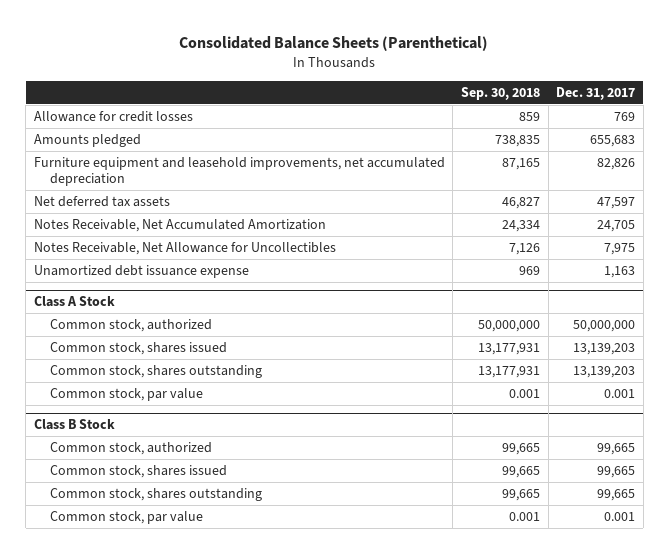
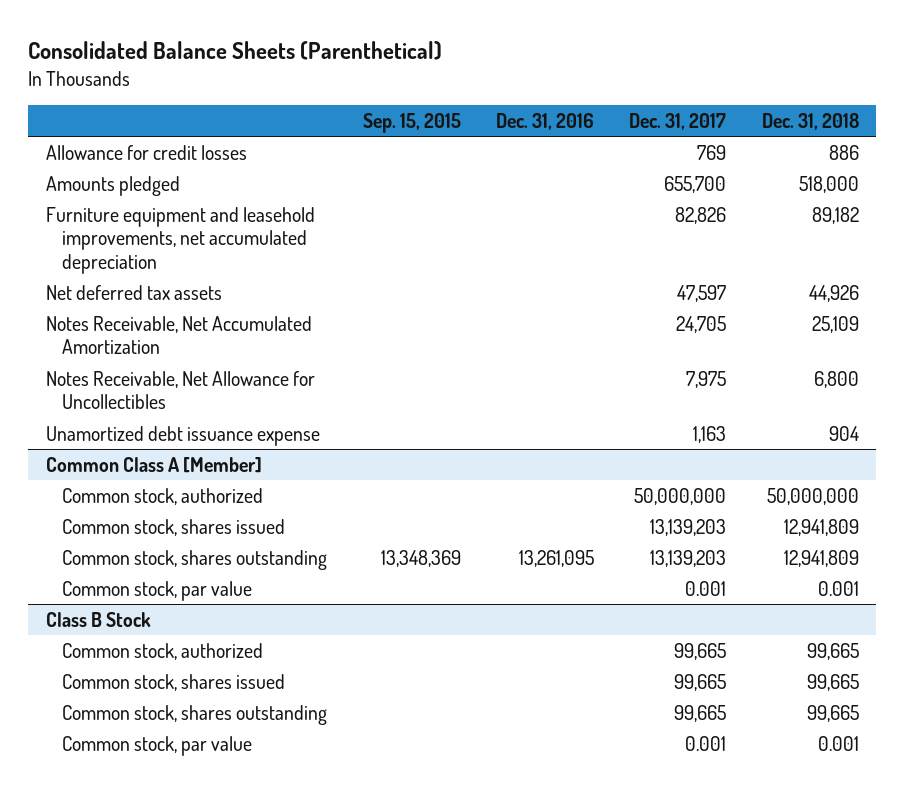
[460,86,540,100] Sep. 30, 2018 -> none
none -> [362,113,461,134] Sep. 15, 2015
none -> [495,113,594,131] Dec. 31, 2016
none -> [761,113,859,131] Dec. 31, 2018
[590,135,636,148] 655,683 -> [664,175,727,193] 655,700
[33,296,115,308] Class A Stock -> [46,456,263,473] Common Class A [Member]

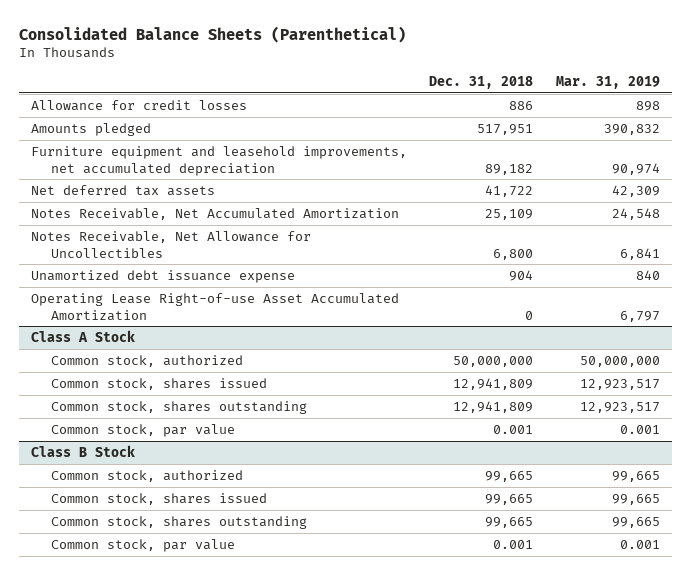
[362,113,461,134] Sep. 15, 2015 -> none
[495,113,594,131] Dec. 31, 2016 -> none
[629,113,727,131] Dec. 31, 2017 -> none
none -> [556,76,661,90] Mar. 31, 2019
[798,175,859,193] 518,000 -> [477,123,534,135] 517,951
[808,284,859,302] 44,926 -> [485,184,534,197] 41,722
none -> [30,292,399,321] Operating Lease Right-of-use Asset Accumulated Amortization
[46,456,263,473] Common Class A [Member] -> [30,329,135,342] Class A Stock

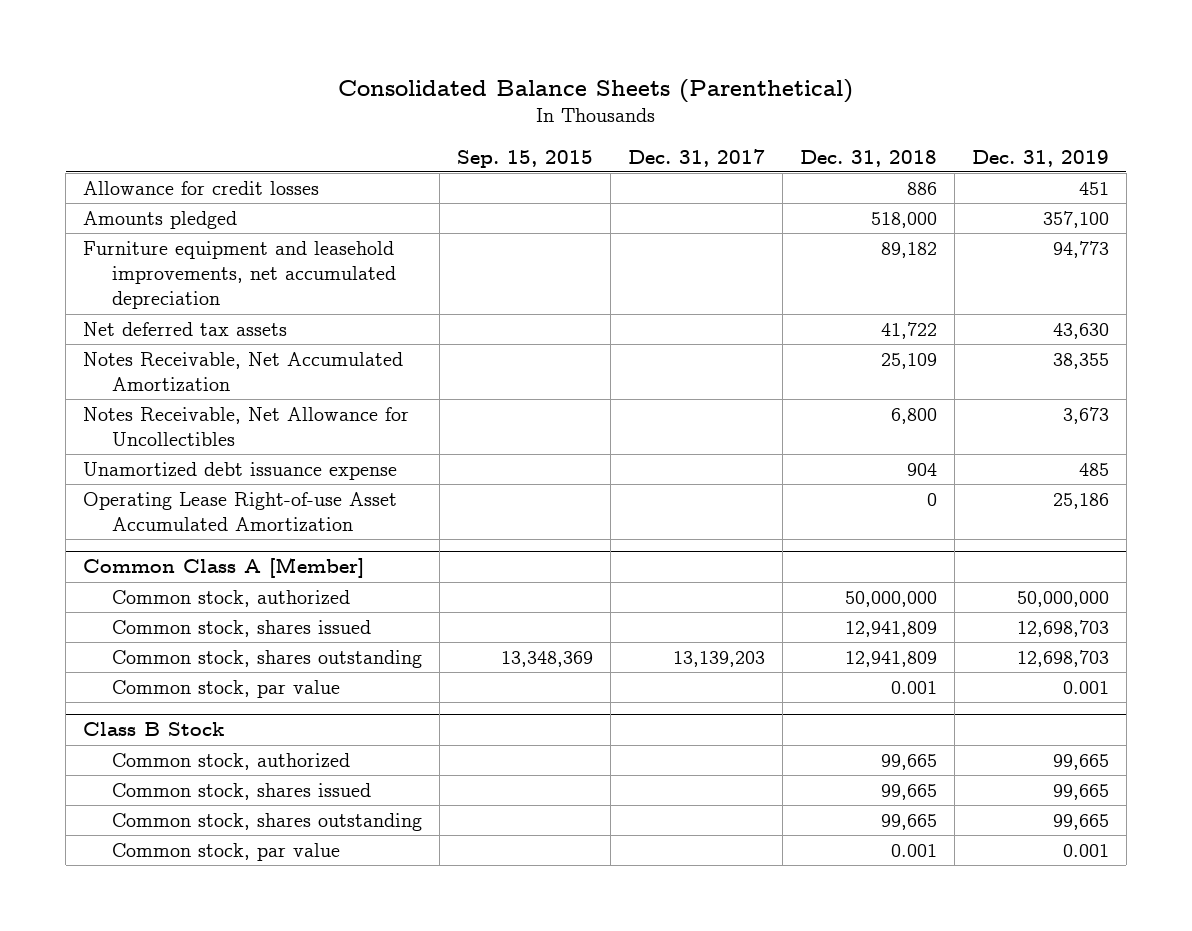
[556,76,661,90] Mar. 31, 2019 -> none
none -> [457,149,594,168] Sep. 15, 2015
none -> [628,148,766,167] Dec. 31, 2017
none -> [971,149,1109,167] Dec. 31, 2019
[477,123,534,135] 517,951 -> [870,211,937,228] 518,000
[30,329,135,342] Class A Stock -> [83,557,365,579] Common Class A [Member]

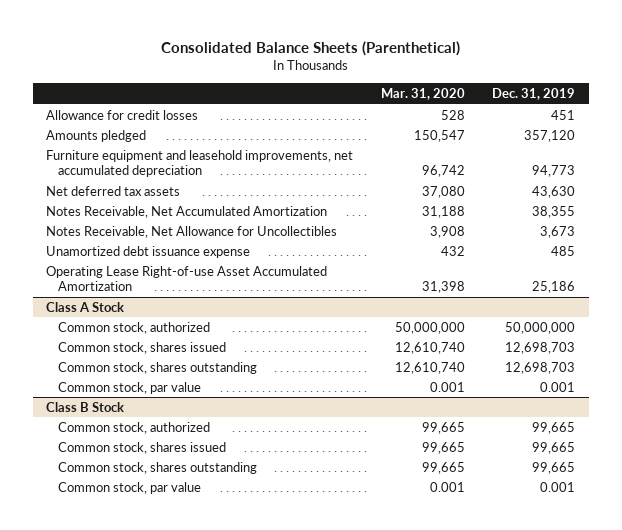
[457,149,594,168] Sep. 15, 2015 -> none
[628,148,766,167] Dec. 31, 2017 -> none
[799,149,937,167] Dec. 31, 2018 -> none
none -> [380,88,465,101] Mar. 31, 2020
[1042,210,1109,228] 357,100 -> [524,129,576,142] 357,120
[83,557,365,579] Common Class A [Member] -> [46,301,125,312] Class A Stock

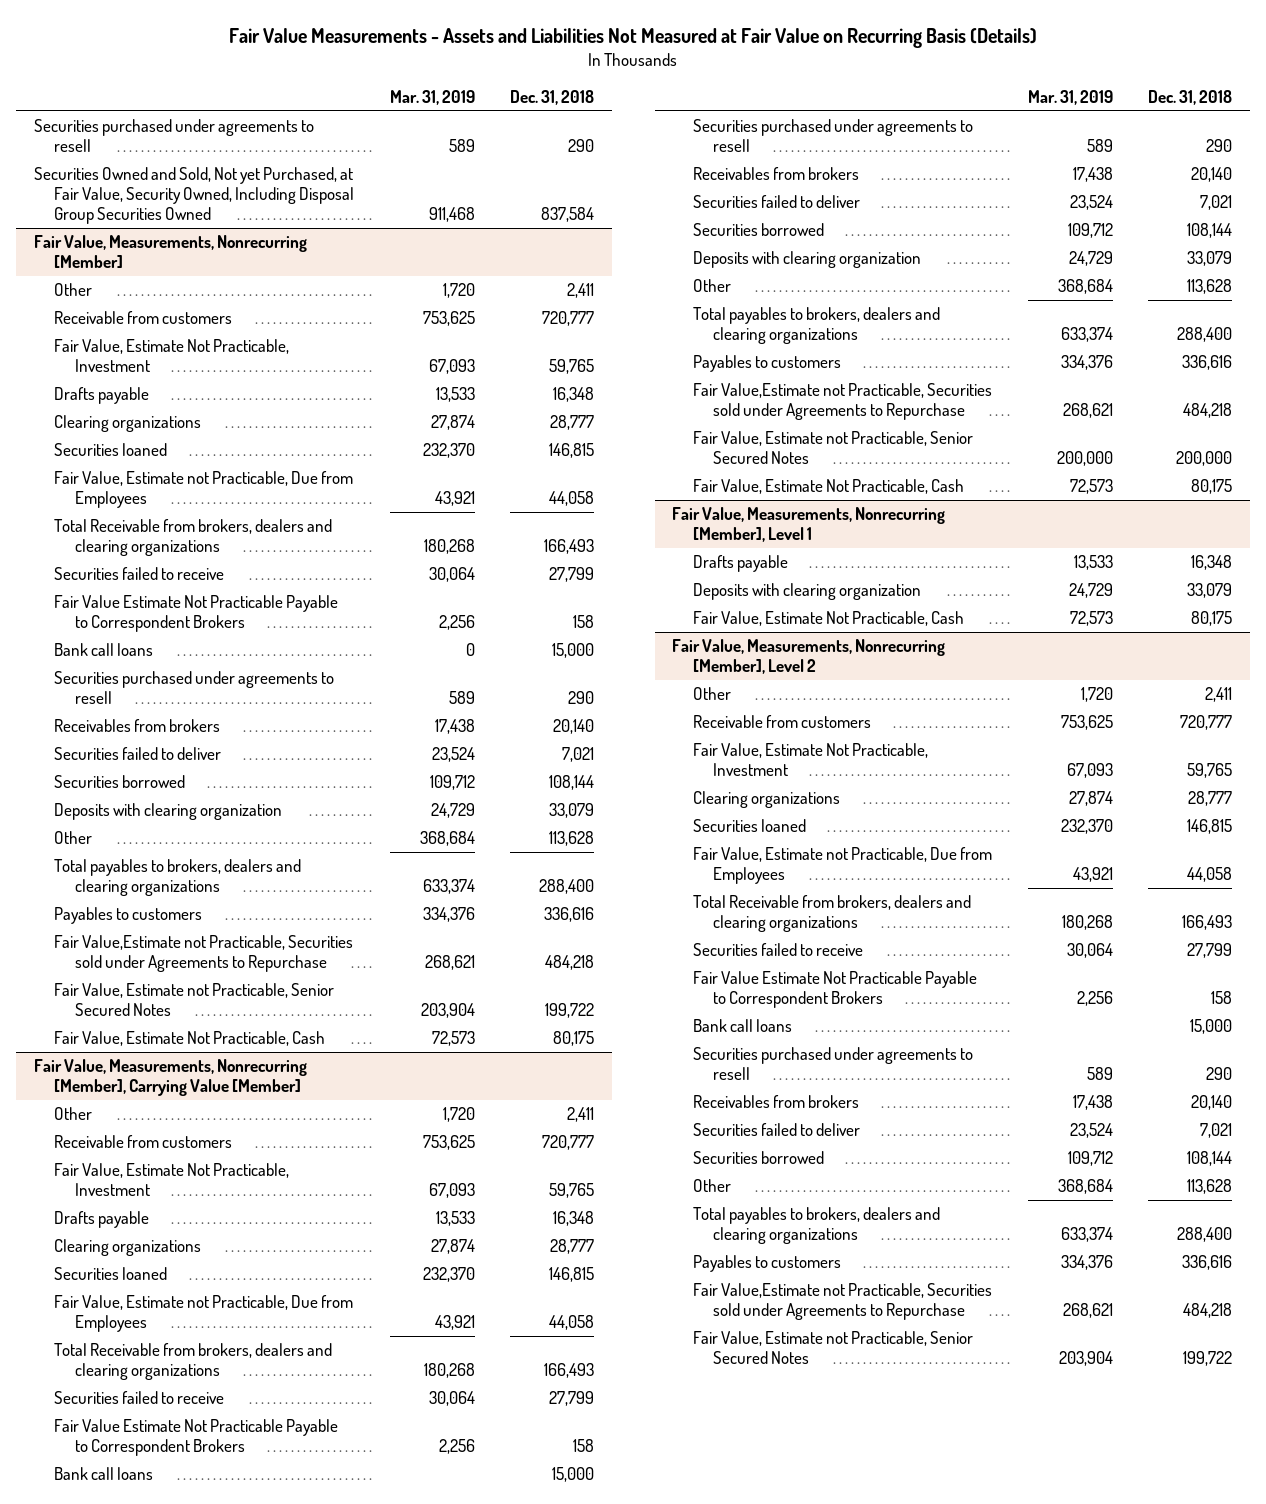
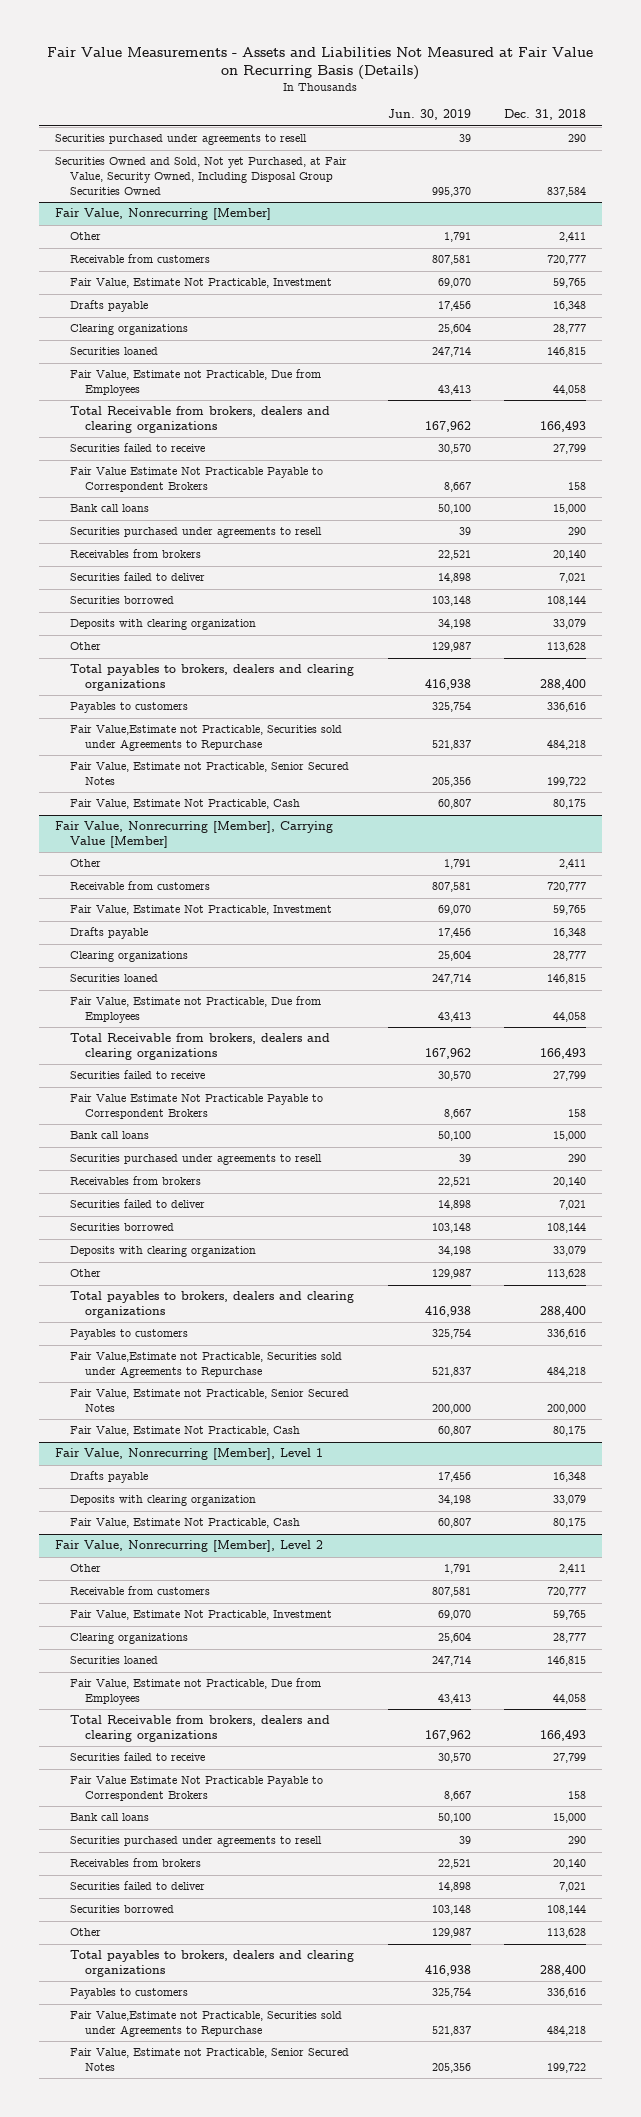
[389,90,475,106] Mar. 31, 2019 -> none
none -> [387,109,471,121] Jun. 30, 2019
[34,235,308,269] Fair Value, Measurements, Nonrecurring [Member] -> [55,208,272,221] Fair Value, Nonrecurring [Member]
[34,1059,308,1097] Fair Value, Measurements, Nonrecurring [Member], Carrying Value [Member] -> [55,821,334,849] Fair Value, Nonrecurring [Member], Carrying Value [Member]
[672,507,946,543] Fair Value, Measurements, Nonrecurring [Member], Level 1 -> [55,1448,324,1461] Fair Value, Nonrecurring [Member], Level 1
[672,639,946,675] Fair Value, Measurements, Nonrecurring [Member], Level 2 -> [55,1540,324,1553] Fair Value, Nonrecurring [Member], Level 2

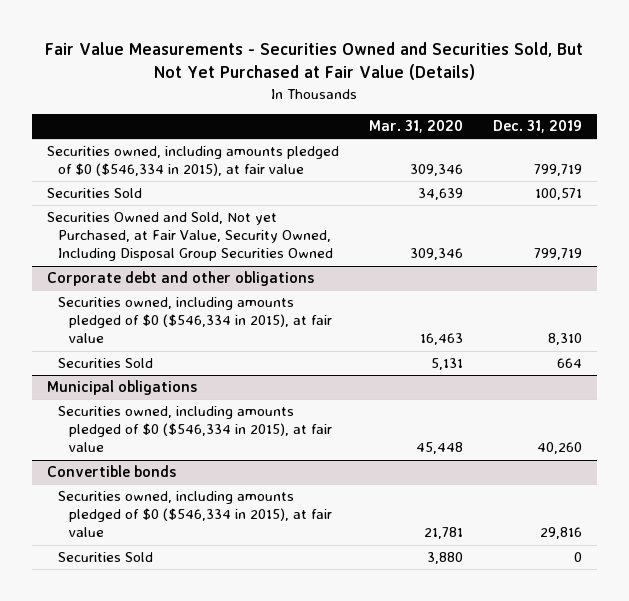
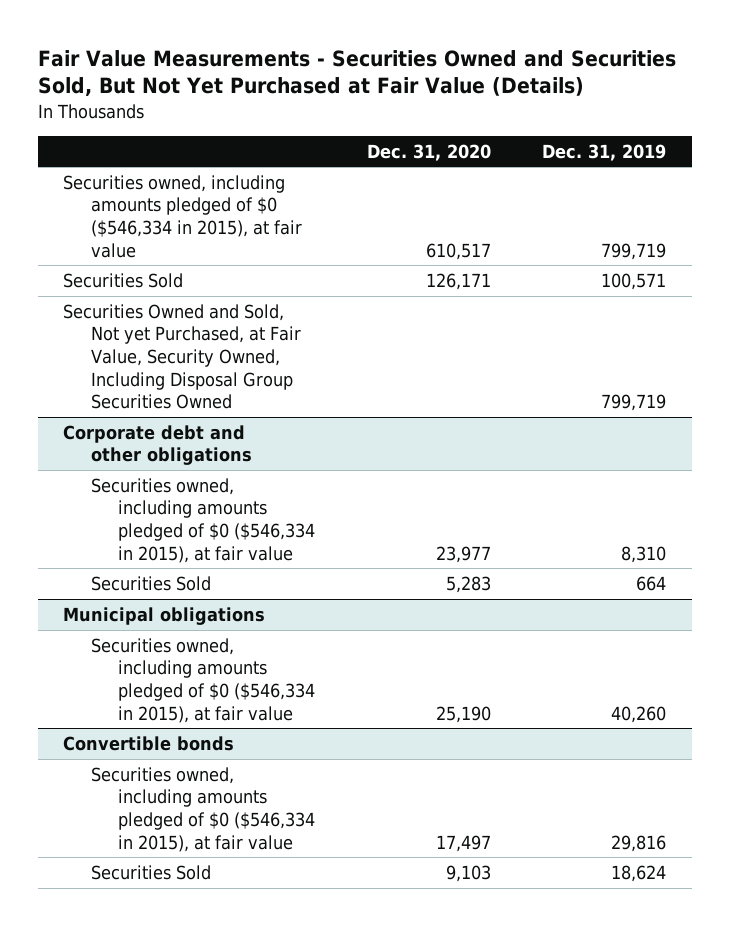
[368,119,463,133] Mar. 31, 2020 -> none
none -> [366,143,491,161] Dec. 31, 2020
[573,552,582,563] 0 -> [610,864,666,882] 18,624

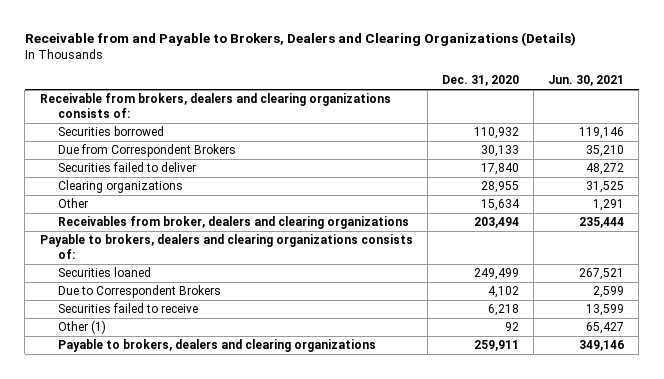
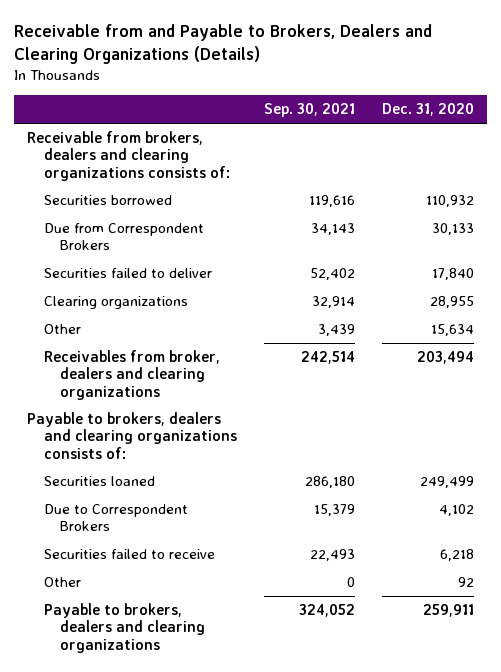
[548,75,625,87] Jun. 30, 2021 -> none
none -> [263,103,355,118] Sep. 30, 2021
[58,320,107,335] Other (1) -> [43,577,81,588] Other

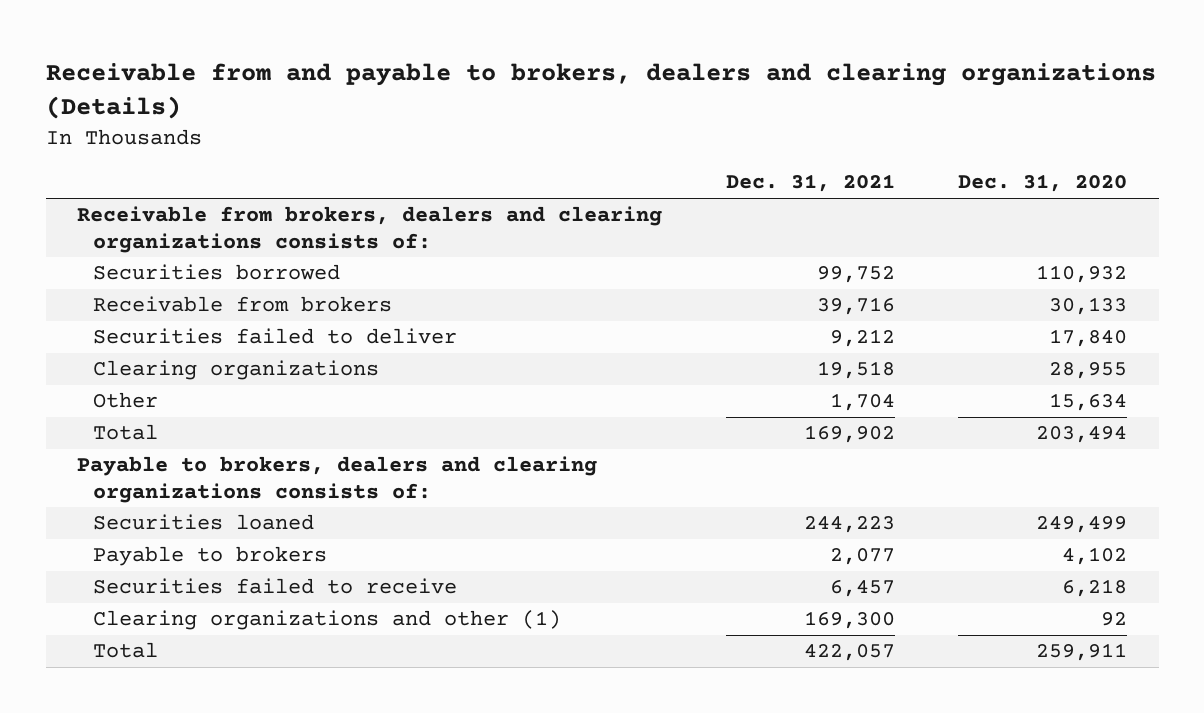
[13,23,432,65] Receivable from and Payable to Brokers, Dealers and Clearing Organizations (Details) -> [45,62,1156,120] Receivable from and payable to brokers, dealers and clearing organizations (Details)
[263,103,355,118] Sep. 30, 2021 -> none
none -> [725,174,895,193] Dec. 31, 2021
[43,223,204,251] Due from Correspondent Brokers -> [93,296,393,313] Receivable from brokers
[43,350,220,400] Receivables from broker, dealers and clearing organizations -> [93,424,159,441] Total
[43,504,188,532] Due to Correspondent Brokers -> [93,546,328,567] Payable to brokers
[43,577,81,588] Other -> [93,610,562,631] Clearing organizations and other (1)
[43,603,205,653] Payable to brokers, dealers and clearing organizations -> [93,642,159,659] Total

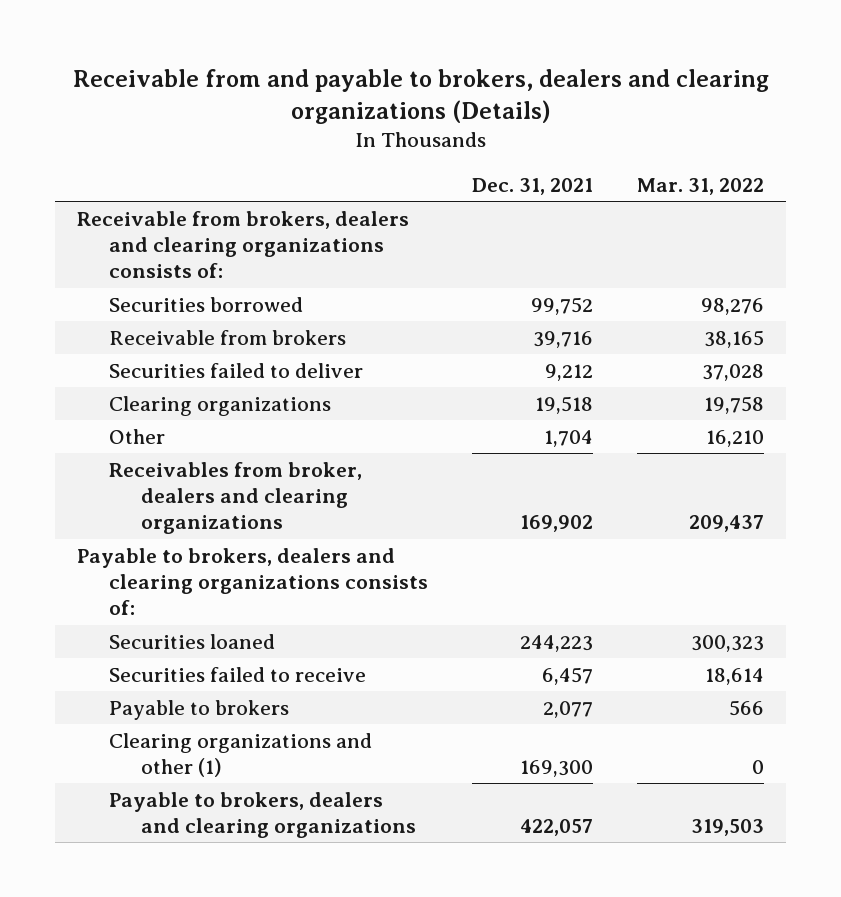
[958,174,1128,193] Dec. 31, 2020 -> none
none -> [637,177,765,195] Mar. 31, 2022
[93,424,159,441] Total -> [108,461,362,535] Receivables from broker, dealers and clearing organizations
[93,546,328,567] Payable to brokers -> [108,699,289,720] Payable to brokers
[93,642,159,659] Total -> [108,791,416,838] Payable to brokers, dealers and clearing organizations

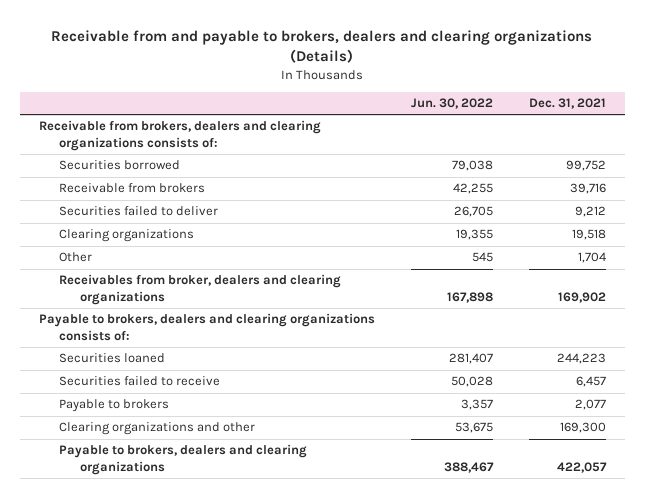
[637,177,765,195] Mar. 31, 2022 -> none
none -> [410,98,493,110] Jun. 30, 2022
[108,732,372,777] Clearing organizations and other (1) -> [59,422,256,436] Clearing organizations and other

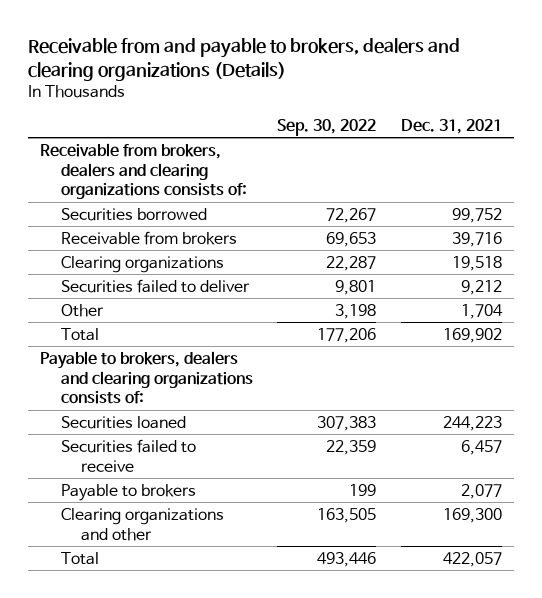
[410,98,493,110] Jun. 30, 2022 -> none
none -> [277,118,377,136] Sep. 30, 2022
[59,206,219,217] Securities failed to deliver -> [60,278,250,293] Securities failed to deliver
[59,274,342,305] Receivables from broker, dealers and clearing organizations -> [60,327,99,341] Total
[59,444,308,475] Payable to brokers, dealers and clearing organizations -> [60,551,99,565] Total

